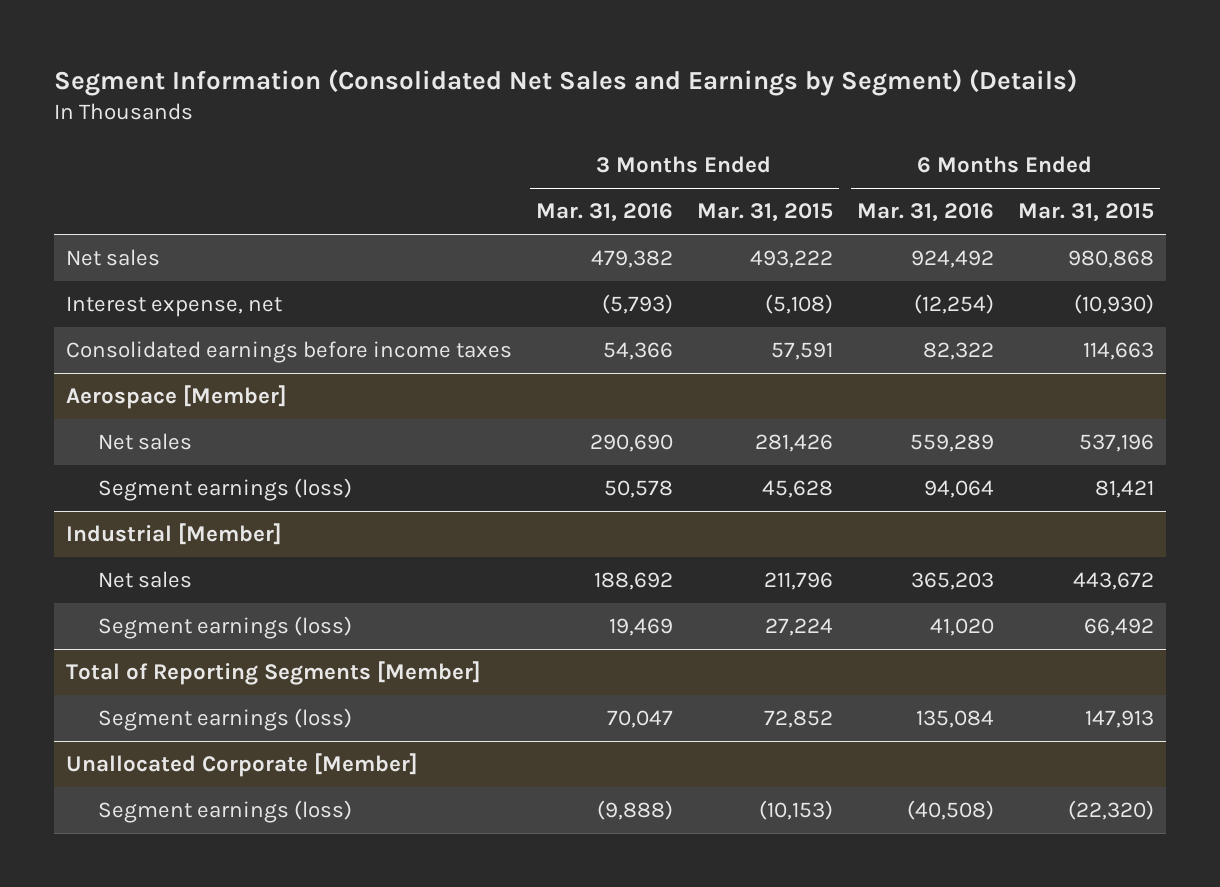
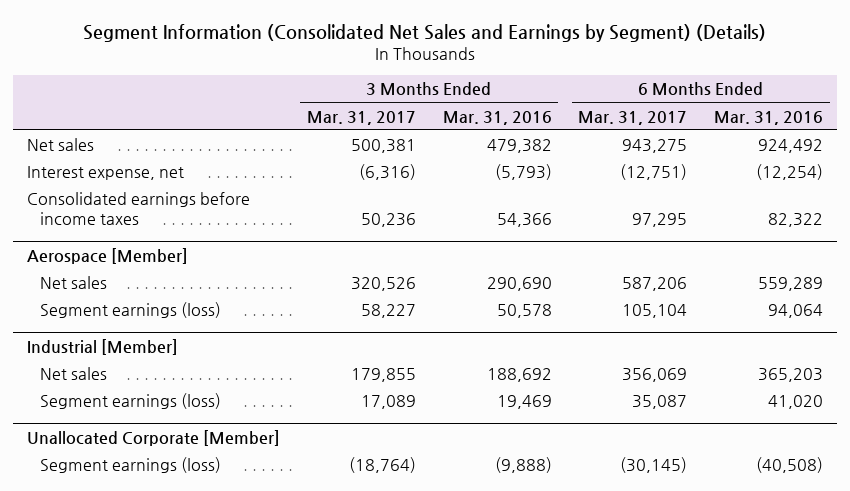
[696,203,833,223] Mar. 31, 2015 -> none
[1017,203,1154,223] Mar. 31, 2015 -> none
none -> [306,110,416,125] Mar. 31, 2017
none -> [578,110,688,125] Mar. 31, 2017
[65,661,481,686] Total of Reporting Segments [Member] -> none
[97,708,352,732] Segment earnings (loss) -> none

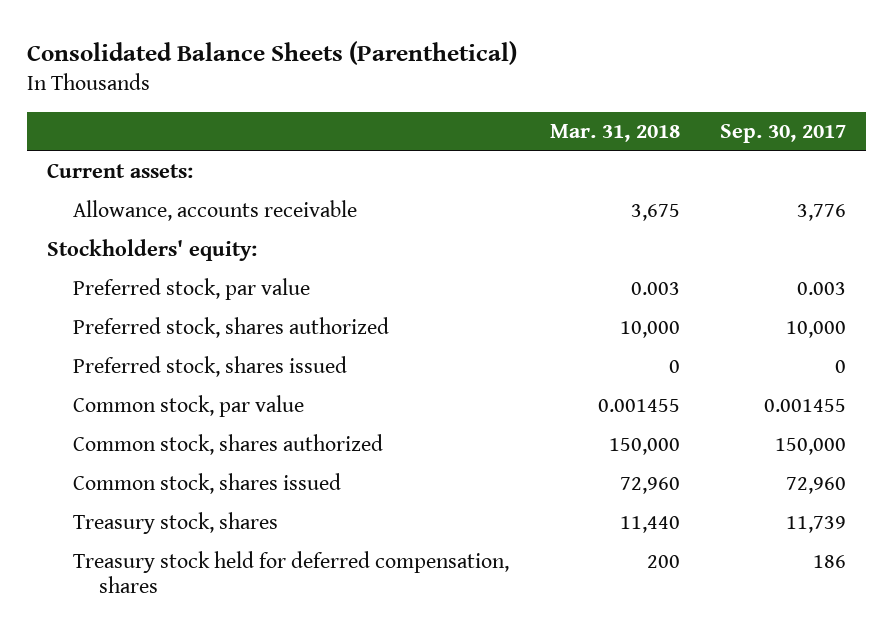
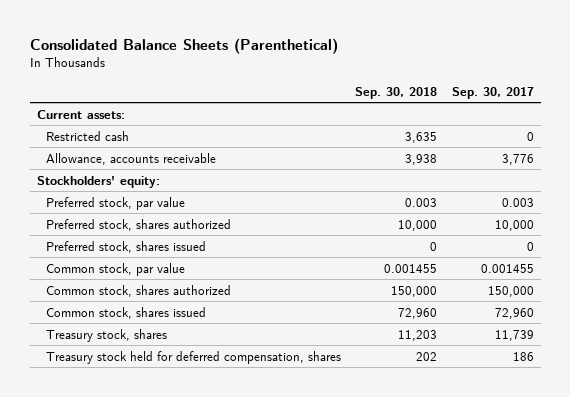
[549,124,680,143] Mar. 31, 2018 -> none
none -> [355,86,438,99] Sep. 30, 2018
none -> [46,130,130,141] Restricted cash

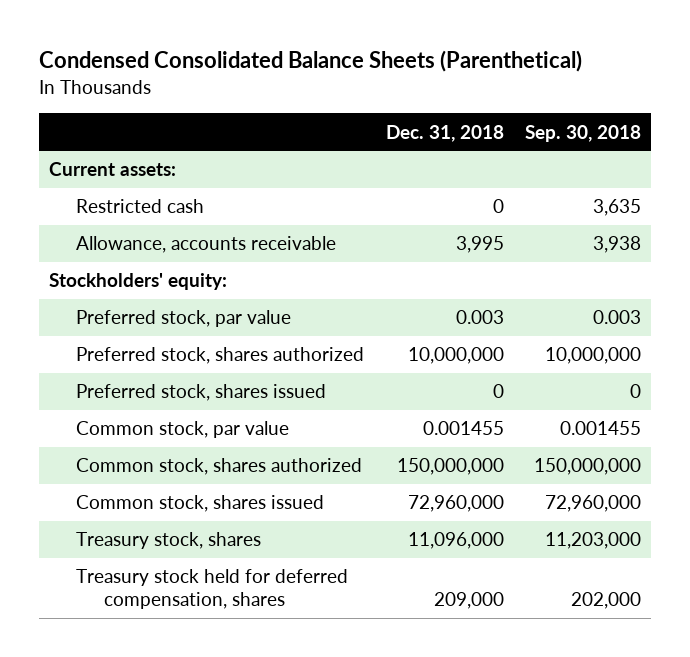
[29,37,338,54] Consolidated Balance Sheets (Parenthetical) -> [38,50,582,73] Condensed Consolidated Balance Sheets (Parenthetical)
[451,86,534,99] Sep. 30, 2017 -> none
none -> [385,124,504,142] Dec. 31, 2018
[398,219,438,231] 10,000 -> [544,347,641,365] 10,000,000
[391,285,438,297] 150,000 -> [533,458,641,476] 150,000,000
[398,307,438,319] 72,960 -> [544,495,641,513] 72,960,000
[398,329,438,341] 11,203 -> [544,532,641,550] 11,203,000
[416,351,438,361] 202 -> [570,592,641,610] 202,000

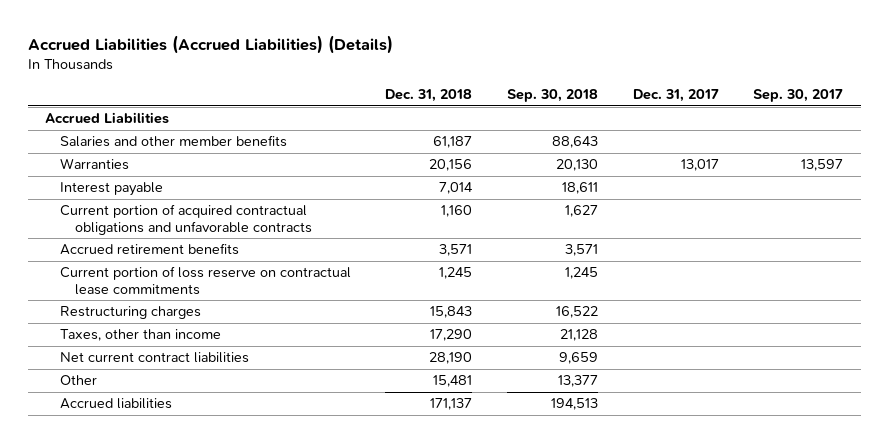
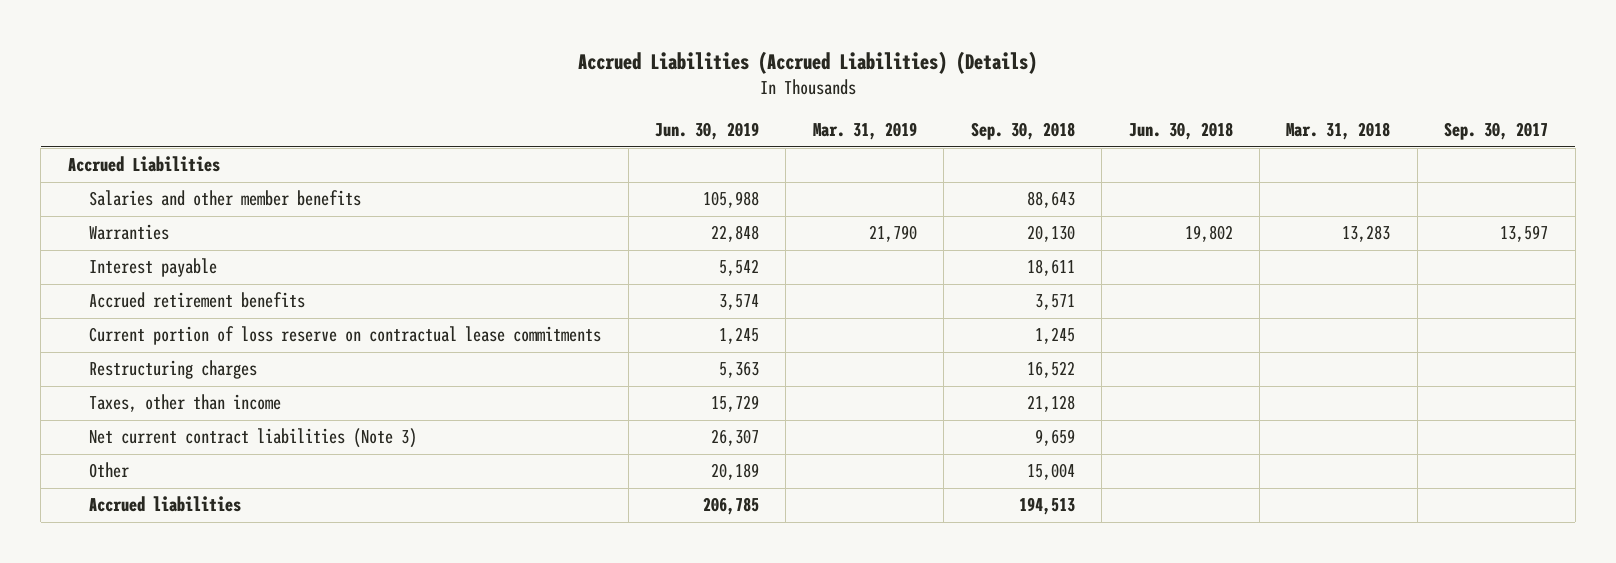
[385,89,473,103] Dec. 31, 2018 -> none
[632,89,719,103] Dec. 31, 2017 -> none
none -> [655,122,760,141] Jun. 30, 2019
none -> [812,122,917,141] Mar. 31, 2019
none -> [1128,122,1233,141] Jun. 30, 2018
none -> [1286,122,1391,141] Mar. 31, 2018
[59,204,312,235] Current portion of acquired contractual obligations and unfavorable contracts -> none
[59,352,249,364] Net current contract liabilities -> [89,428,418,449] Net current contract liabilities (Note 3)
[558,375,599,388] 13,377 -> [1026,463,1075,481] 15,004

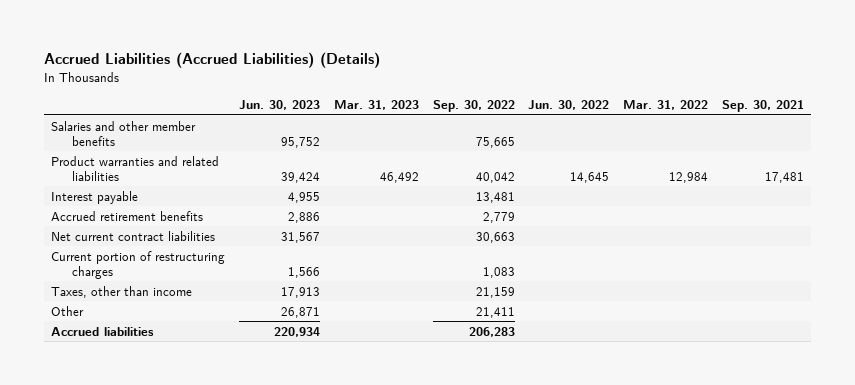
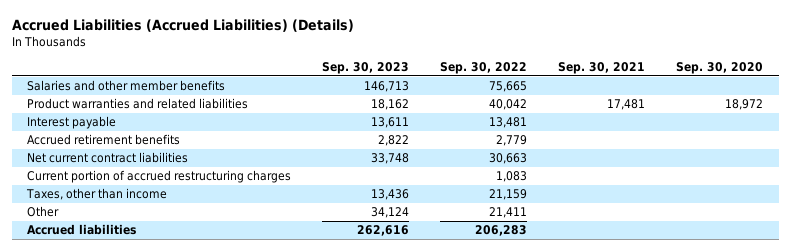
[238,100,320,111] Jun. 30, 2023 -> none
[333,100,419,111] Mar. 31, 2023 -> none
[528,100,610,111] Jun. 30, 2022 -> none
[623,100,709,111] Mar. 31, 2022 -> none
none -> [322,61,410,74] Sep. 30, 2023
none -> [676,61,764,74] Sep. 30, 2020
[51,250,226,279] Current portion of restructuring charges -> [27,170,292,184] Current portion of accrued restructuring charges

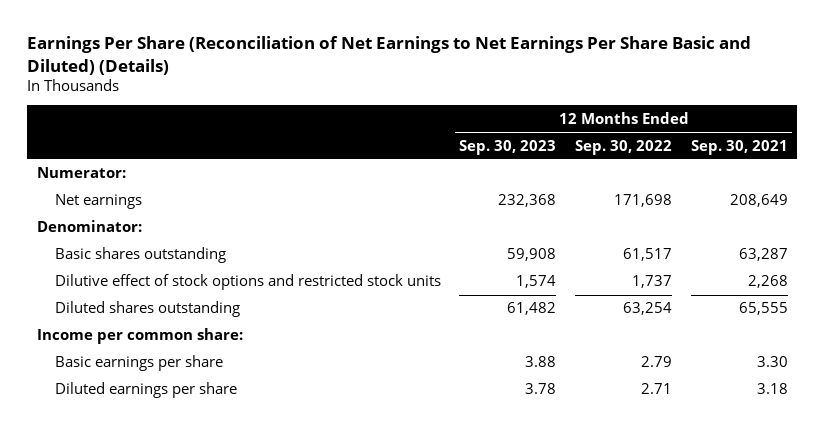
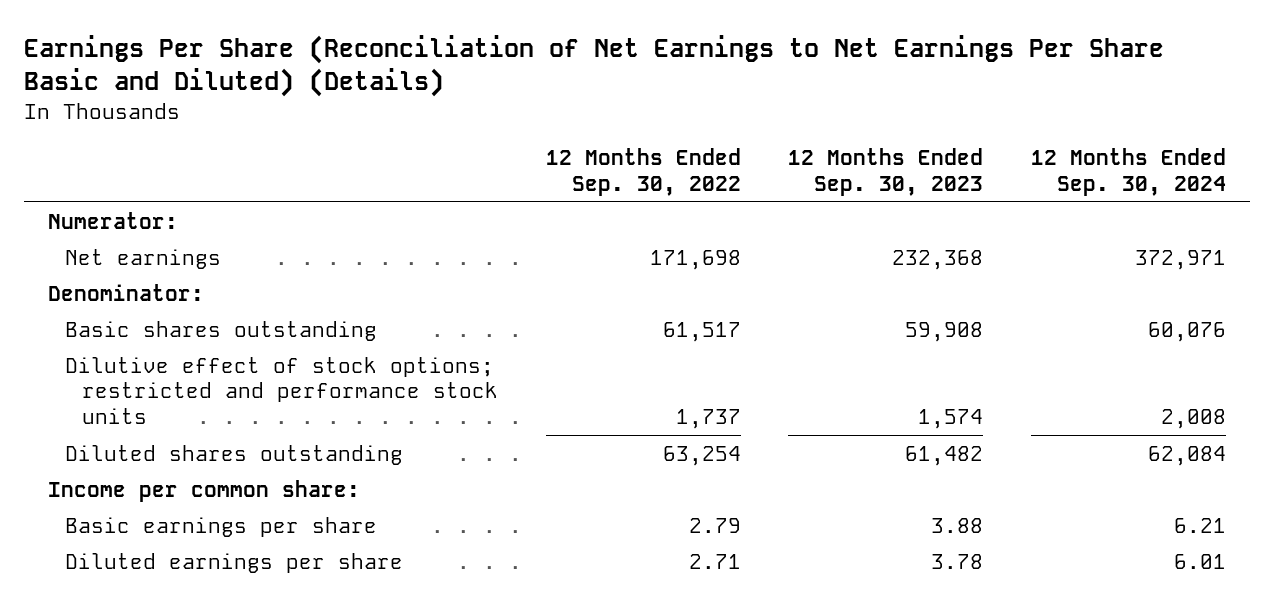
[690,139,788,155] Sep. 30, 2021 -> none
none -> [1030,148,1226,197] 12 Months Ended Sep. 30, 2024
[54,274,441,291] Dilutive effect of stock options and restricted stock units -> [65,356,499,425] Dilutive effect of stock options; restricted and performance stock units

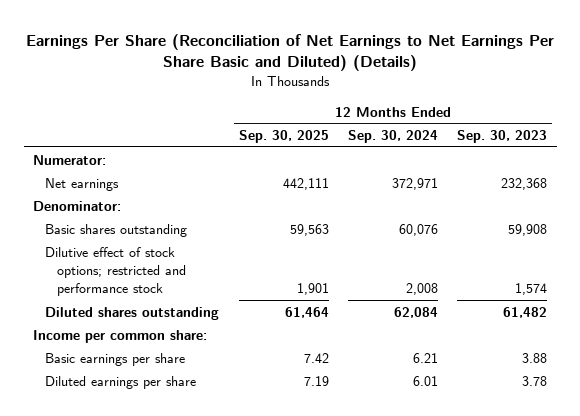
[545,148,741,197] 12 Months Ended Sep. 30, 2022 -> none
none -> [238,130,329,144] Sep. 30, 2025
[65,356,499,425] Dilutive effect of stock options; restricted and performance stock units -> [45,246,187,296] Dilutive effect of stock options; restricted and performance stock

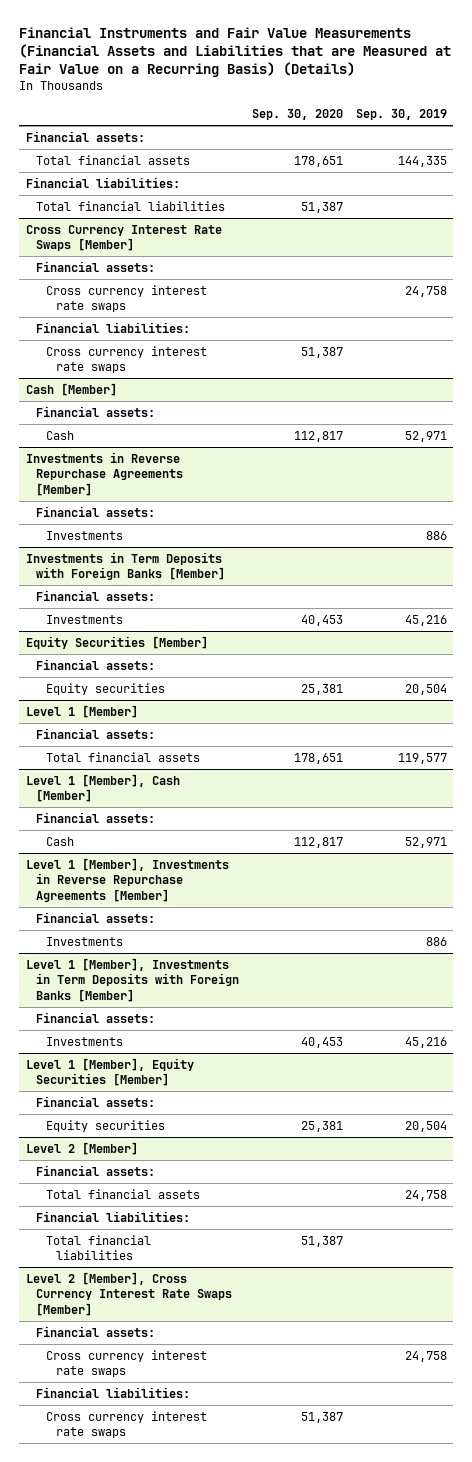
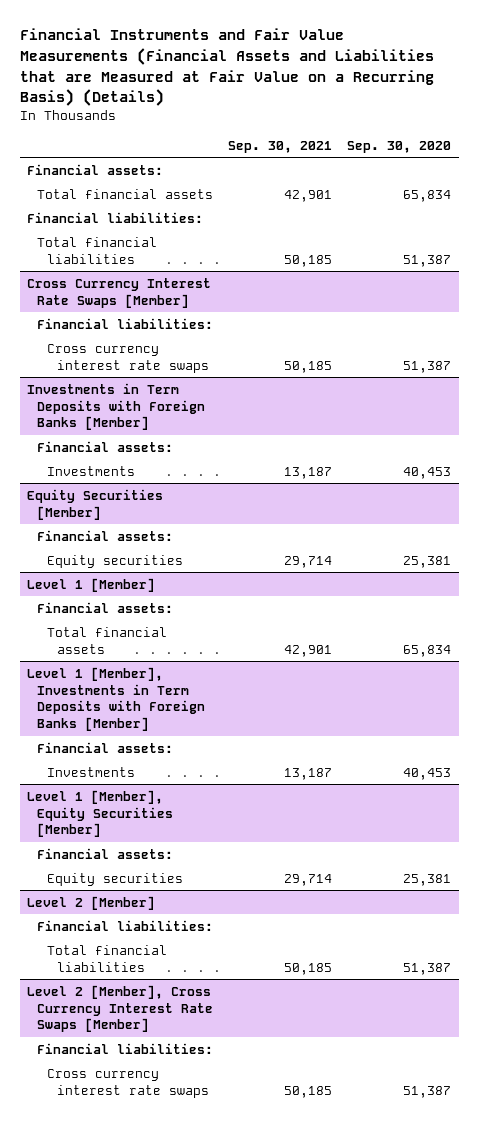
[355,109,447,121] Sep. 30, 2019 -> none
none -> [228,140,333,153] Sep. 30, 2021
[293,155,343,167] 178,651 -> [403,189,452,202] 65,834
[35,260,155,272] Financial assets: -> none
[45,284,207,313] Cross currency interest rate swaps -> none
[25,382,117,396] Cash [Member] -> none
[35,405,155,417] Financial assets: -> none
[45,430,74,440] Cash -> none
[25,451,183,496] Investments in Reverse Repurchase Agreements [Member] -> none
[35,505,155,517] Financial assets: -> none
[45,530,123,540] Investments -> none
[25,773,180,803] Level 1 [Member], Cash [Member] -> none
[35,811,155,823] Financial assets: -> none
[45,836,74,846] Cash -> none
[25,857,229,902] Level 1 [Member], Investments in Reverse Repurchase Agreements [Member] -> none
[35,911,155,923] Financial assets: -> none
[45,936,123,946] Investments -> none
[293,752,343,764] 178,651 -> [403,644,452,657] 65,834
[35,1164,155,1176] Financial assets: -> none
[45,1188,200,1199] Total financial assets -> none
[35,1325,155,1337] Financial assets: -> none
[45,1349,207,1378] Cross currency interest rate swaps -> none

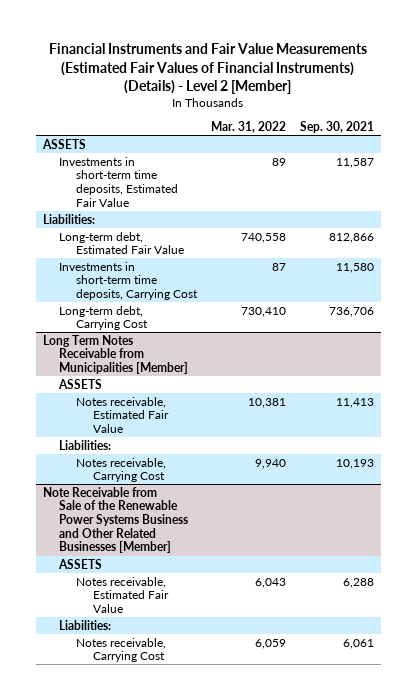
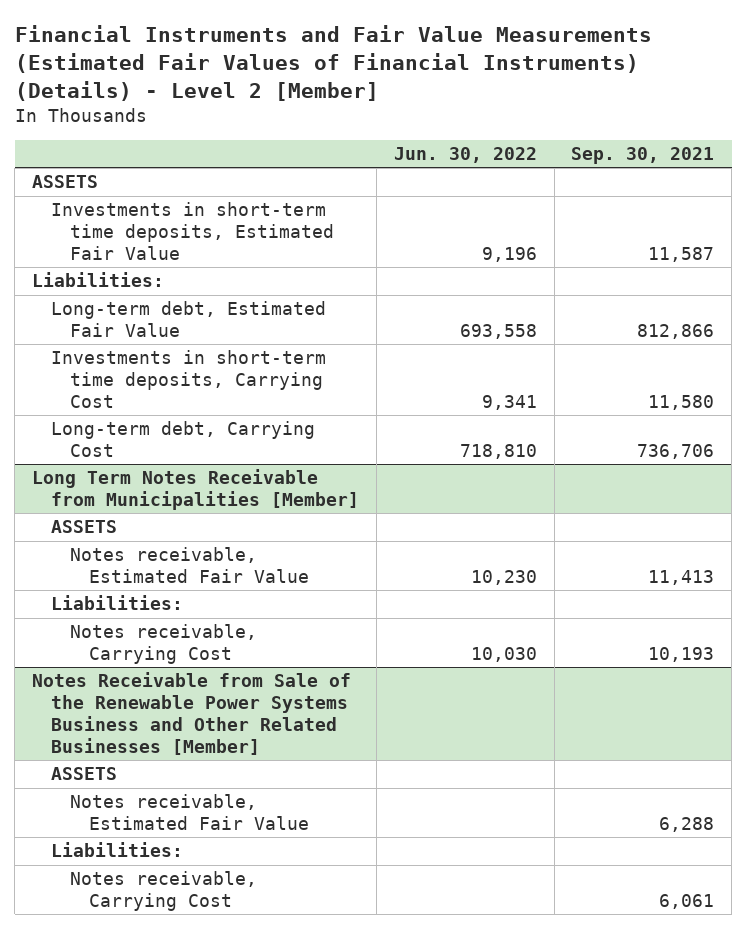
[210,121,286,134] Mar. 31, 2022 -> none
none -> [393,147,537,164] Jun. 30, 2022
[42,486,189,554] Note Receivable from Sale of the Renewable Power Systems Business and Other Related Businesses [Member] -> [31,672,351,755] Notes Receivable from Sale of the Renewable Power Systems Business and Other Related Businesses [Member]

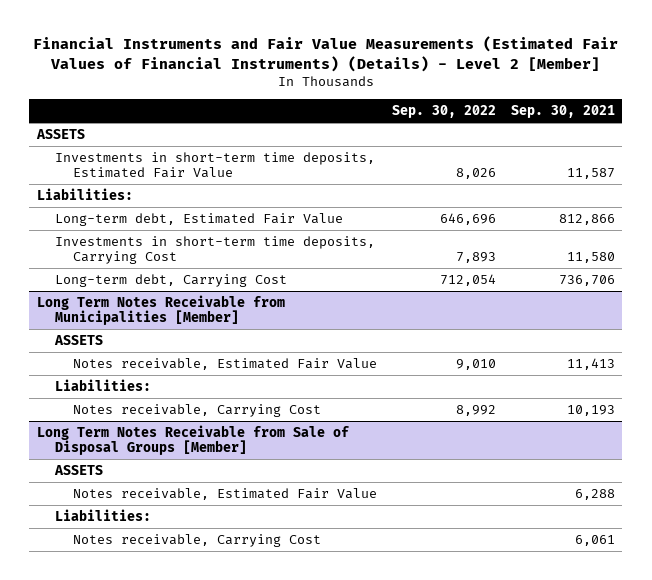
[393,147,537,164] Jun. 30, 2022 -> none
none -> [391,105,496,119] Sep. 30, 2022
[31,672,351,755] Notes Receivable from Sale of the Renewable Power Systems Business and Other Related Businesses [Member] -> [36,425,349,456] Long Term Notes Receivable from Sale of Disposal Groups [Member]

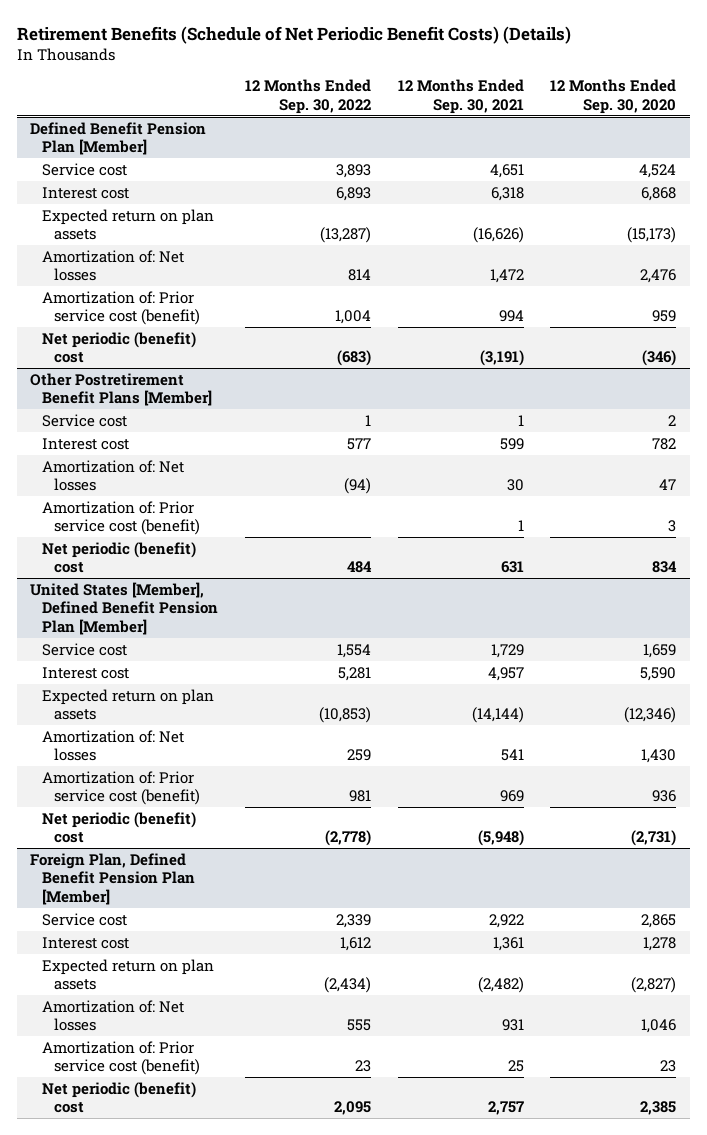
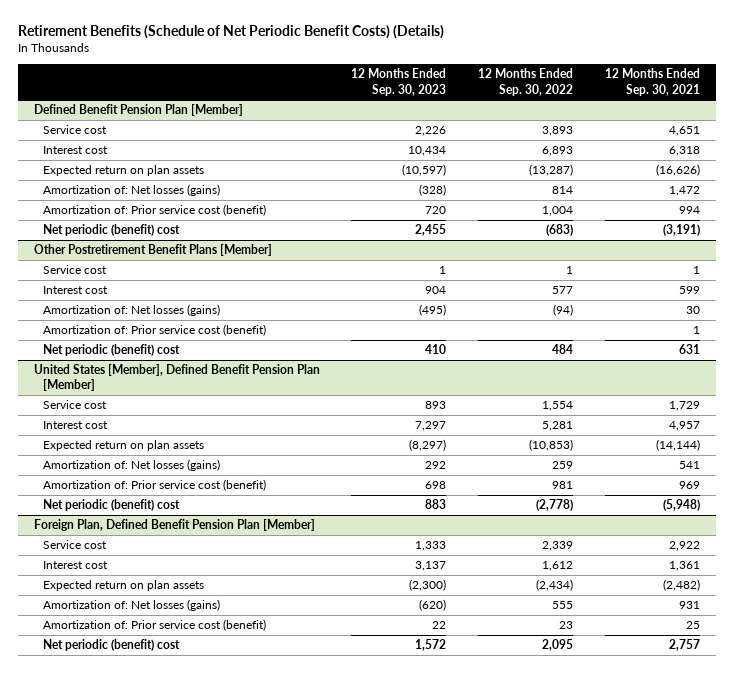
[550,79,677,114] 12 Months Ended Sep. 30, 2020 -> none
none -> [351,68,447,96] 12 Months Ended Sep. 30, 2023
[42,249,185,282] Amortization of: Net losses -> [43,184,221,197] Amortization of: Net losses (gains)
[42,459,185,492] Amortization of: Net losses -> [43,304,221,317] Amortization of: Net losses (gains)
[42,729,185,762] Amortization of: Net losses -> [43,459,221,472] Amortization of: Net losses (gains)
[42,999,185,1032] Amortization of: Net losses -> [43,599,221,612] Amortization of: Net losses (gains)

